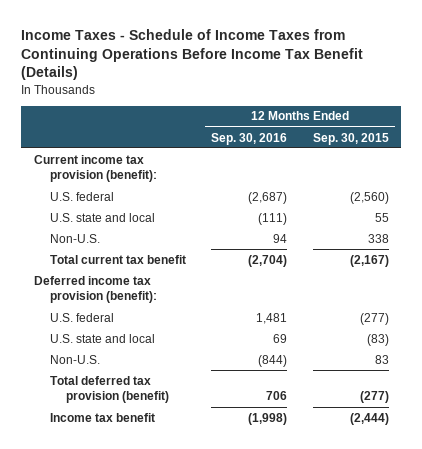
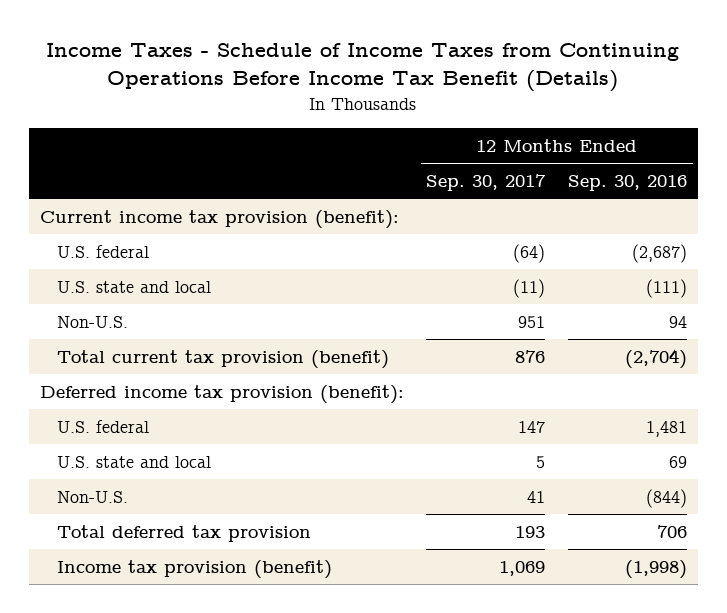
[312,132,389,145] Sep. 30, 2015 -> none
none -> [426,174,547,192] Sep. 30, 2017
[49,254,186,264] Total current tax benefit -> [56,349,389,369] Total current tax provision (benefit)
[49,375,169,404] Total deferred tax provision (benefit) -> [56,524,311,542] Total deferred tax provision
[49,412,155,422] Income tax benefit -> [56,559,332,579] Income tax provision (benefit)

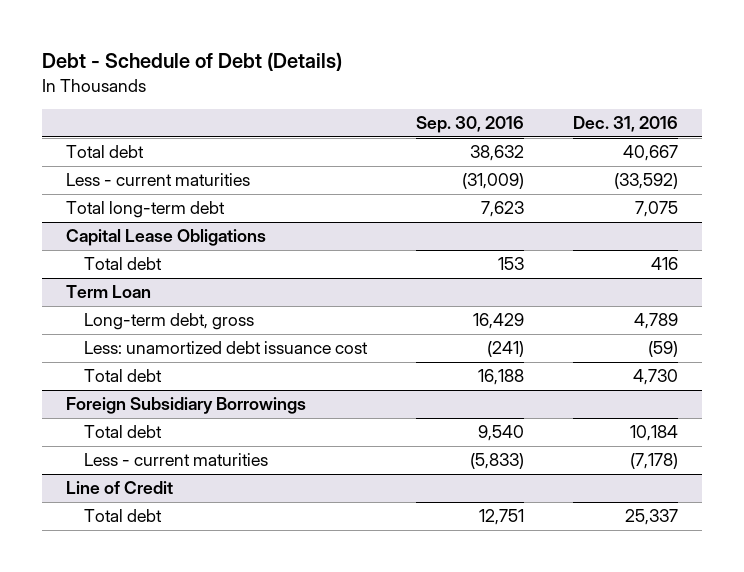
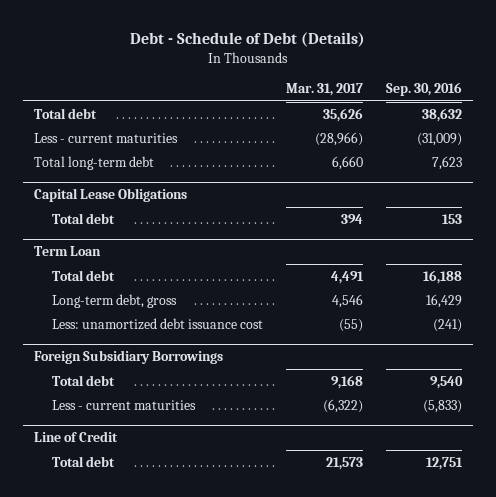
[572,116,678,133] Dec. 31, 2016 -> none
none -> [285,83,363,97] Mar. 31, 2017
[84,369,163,383] Total debt -> [52,269,116,281] Total debt

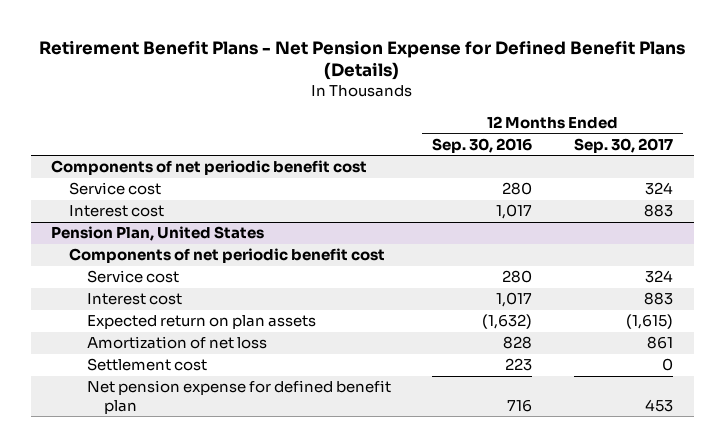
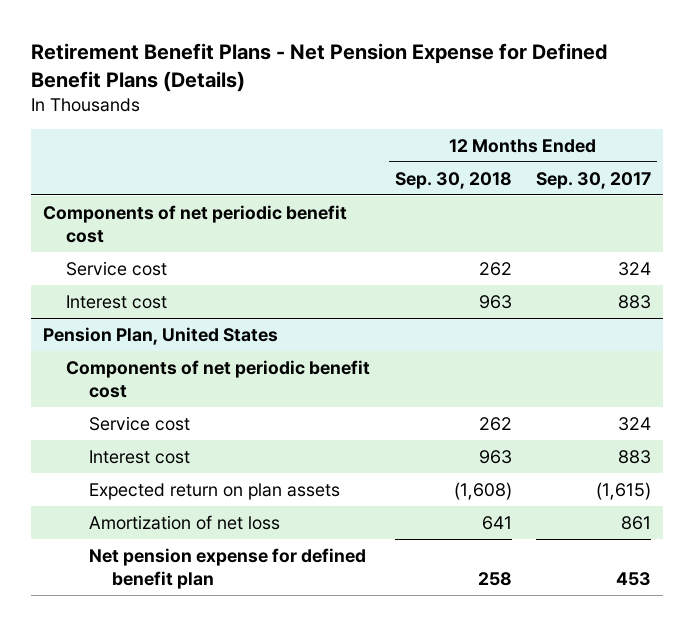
[432,137,533,153] Sep. 30, 2016 -> none
none -> [394,171,512,189] Sep. 30, 2018
[86,358,207,372] Settlement cost -> none

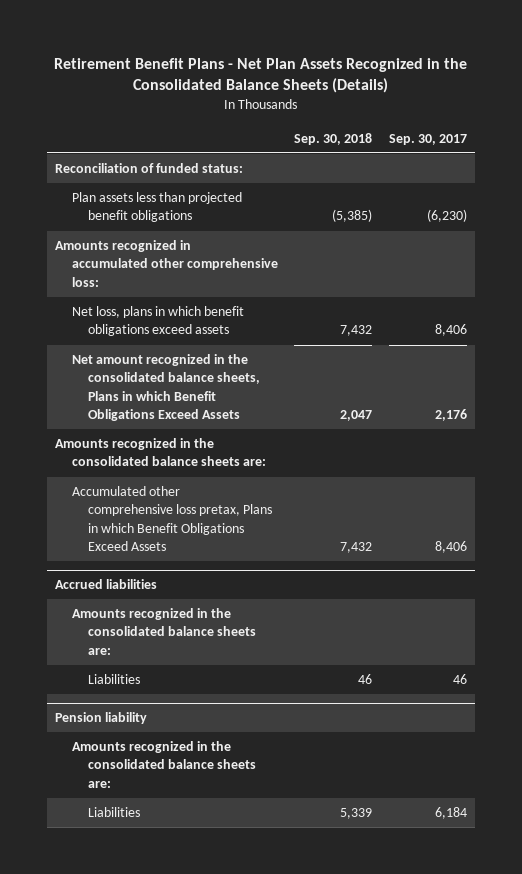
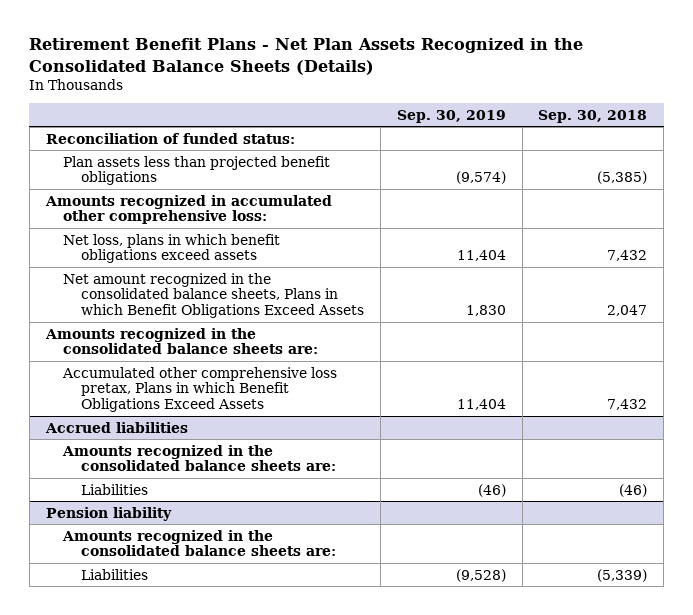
[388,133,467,145] Sep. 30, 2017 -> none
none -> [396,109,506,123] Sep. 30, 2019
[358,674,373,685] 46 -> [619,483,648,497] (46)
[340,808,373,820] 5,339 -> [597,568,648,582] (5,339)

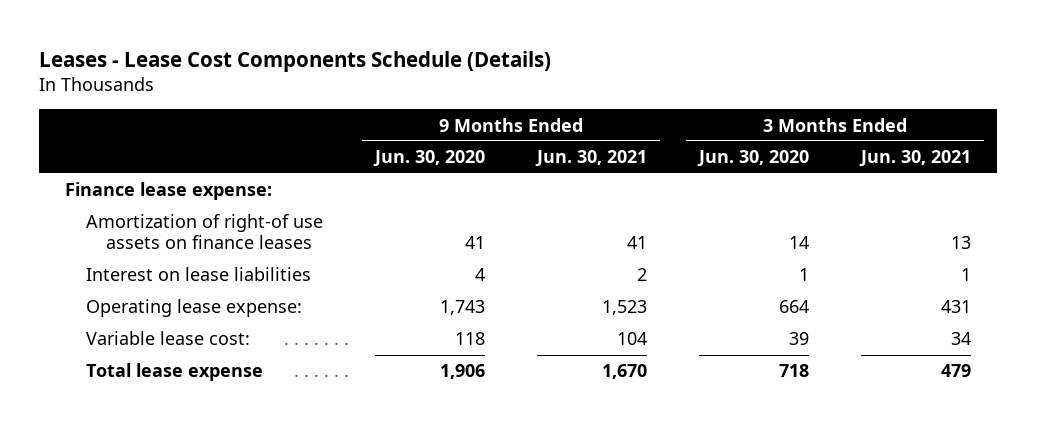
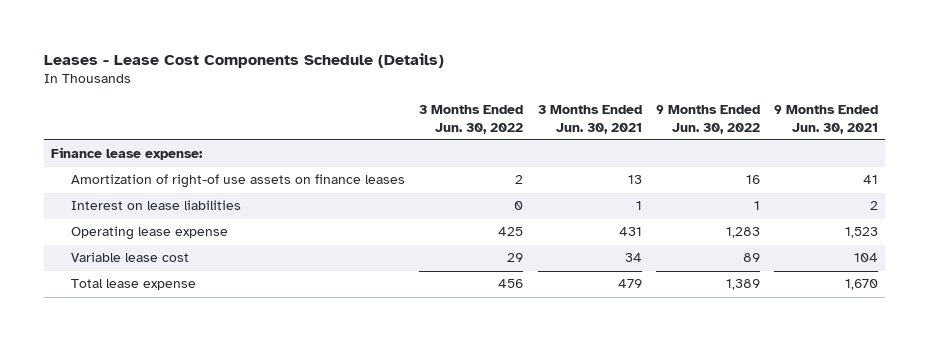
[372,150,485,168] Jun. 30, 2020 -> none
[697,150,810,168] Jun. 30, 2020 -> none
none -> [419,105,524,134] 3 Months Ended Jun. 30, 2022
none -> [655,105,760,134] 9 Months Ended Jun. 30, 2022
[85,299,302,318] Operating lease expense: -> [71,226,229,241] Operating lease expense
[85,331,250,346] Variable lease cost: -> [71,252,190,263] Variable lease cost

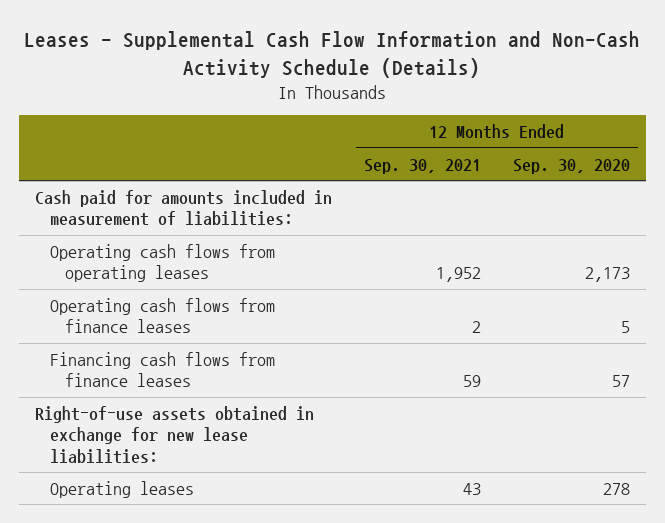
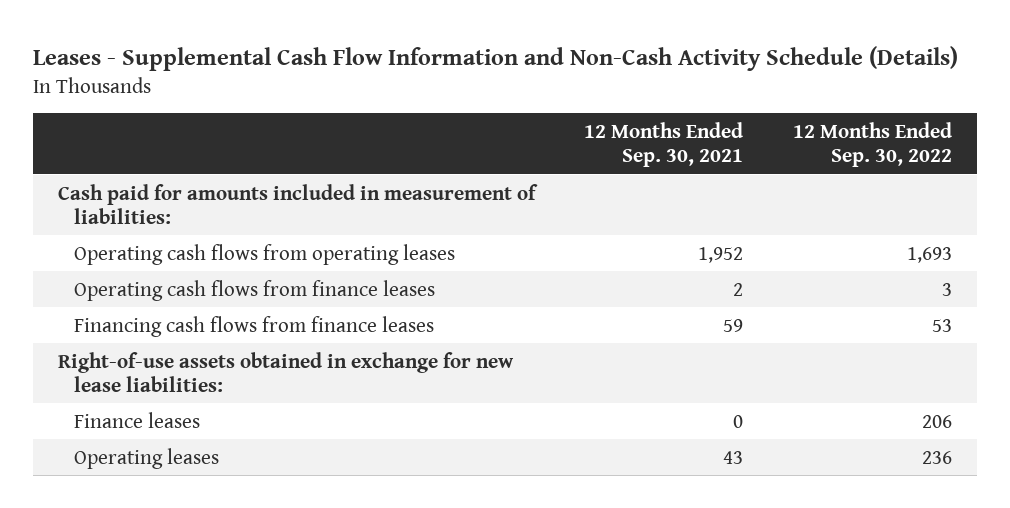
[512,158,630,174] Sep. 30, 2020 -> none
none -> [793,122,953,167] 12 Months Ended Sep. 30, 2022
none -> [73,411,200,428] Finance leases

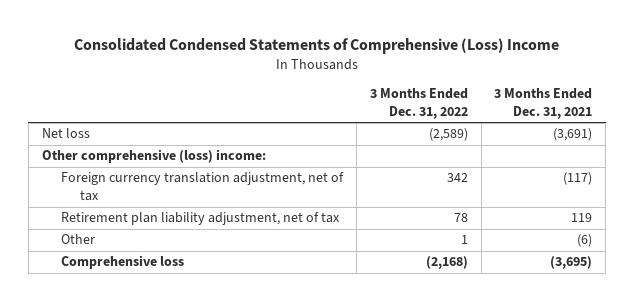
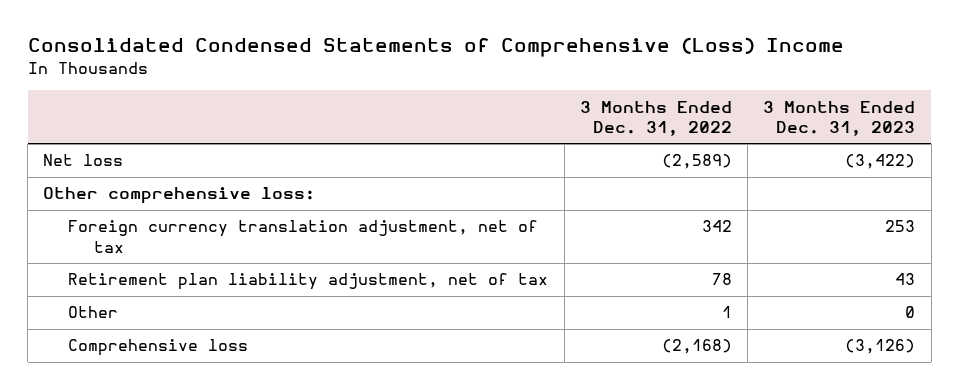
[494,88,593,120] 3 Months Ended Dec. 31, 2021 -> none
none -> [763,100,916,137] 3 Months Ended Dec. 31, 2023
[41,149,266,164] Other comprehensive (loss) income: -> [43,187,316,205] Other comprehensive loss:

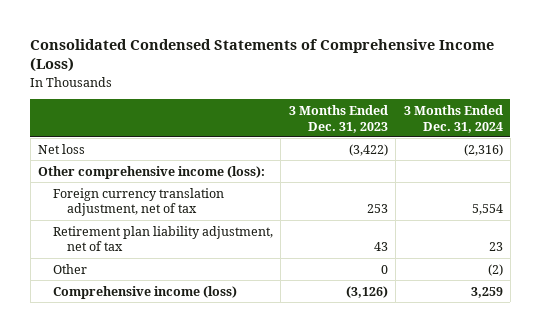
[27,37,844,58] Consolidated Condensed Statements of Comprehensive (Loss) Income -> [30,38,495,73] Consolidated Condensed Statements of Comprehensive Income (Loss)
[579,100,732,137] 3 Months Ended Dec. 31, 2022 -> none
none -> [403,104,503,133] 3 Months Ended Dec. 31, 2024
[43,187,316,205] Other comprehensive loss: -> [38,165,266,179] Other comprehensive income (loss):
[68,339,249,357] Comprehensive loss -> [52,285,237,299] Comprehensive income (loss)

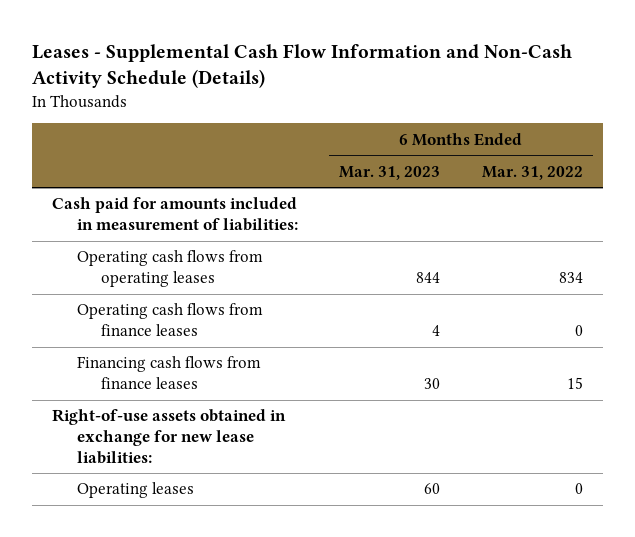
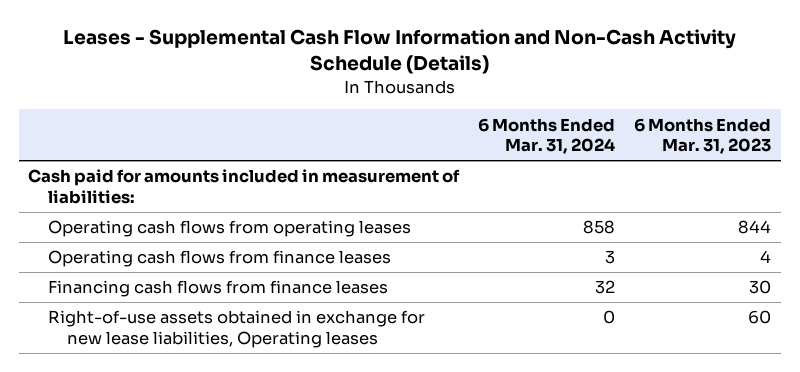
[481,165,583,180] Mar. 31, 2022 -> none
none -> [478,117,616,155] 6 Months Ended Mar. 31, 2024
[52,409,287,464] Right-of-use assets obtained in exchange for new lease liabilities: -> none
[76,482,194,499] Operating leases -> [47,310,425,348] Right-of-use assets obtained in exchange for new lease liabilities, Operating leases

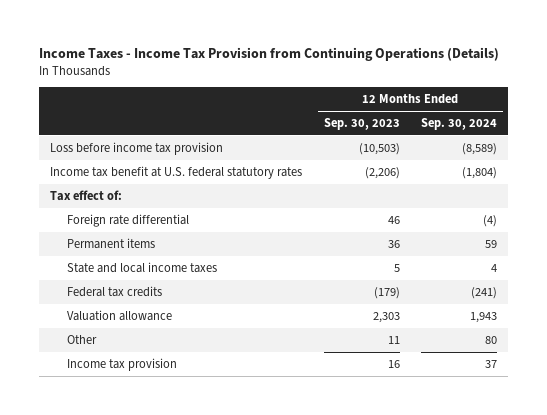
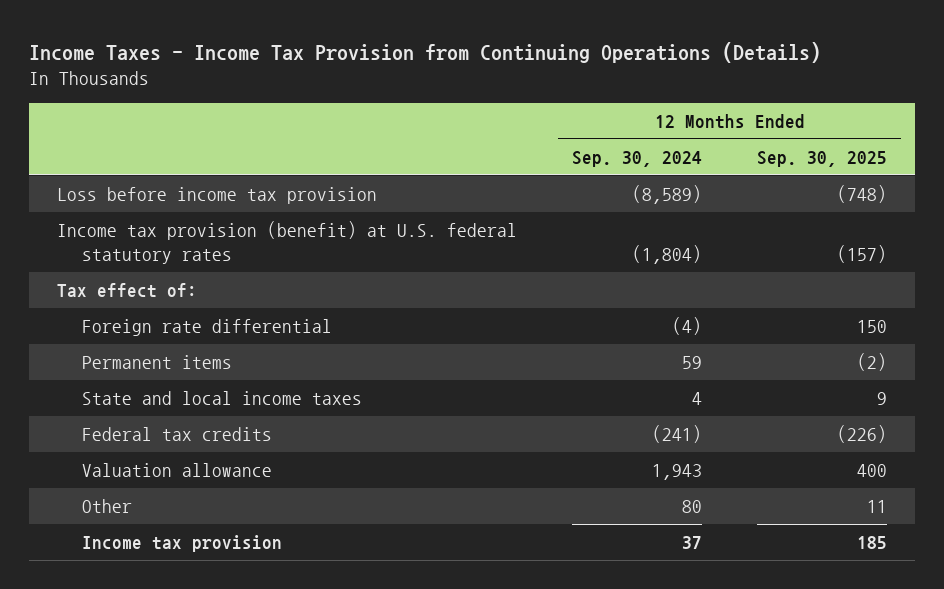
[323,117,400,130] Sep. 30, 2023 -> none
none -> [757,150,888,167] Sep. 30, 2025
[49,165,302,179] Income tax benefit at U.S. federal statutory rates -> [56,220,517,264] Income tax provision (benefit) at U.S. federal statutory rates

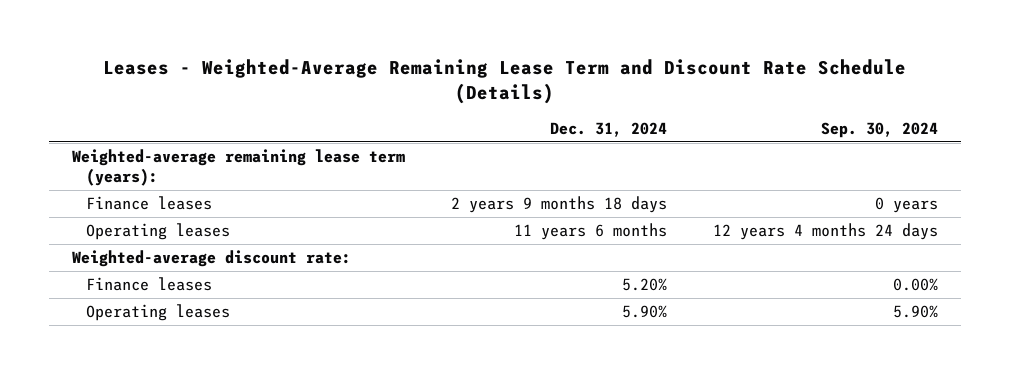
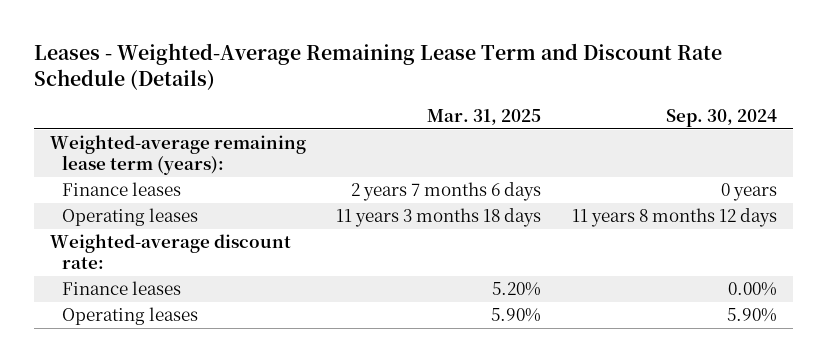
[550,121,668,137] Dec. 31, 2024 -> none
none -> [427,109,542,126] Mar. 31, 2025
[712,223,938,241] 12 years 4 months 24 days -> [572,208,778,228] 11 years 8 months 12 days

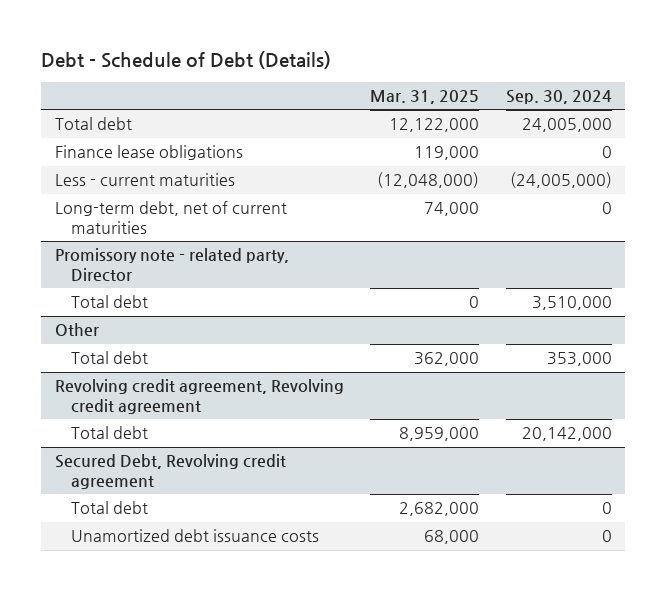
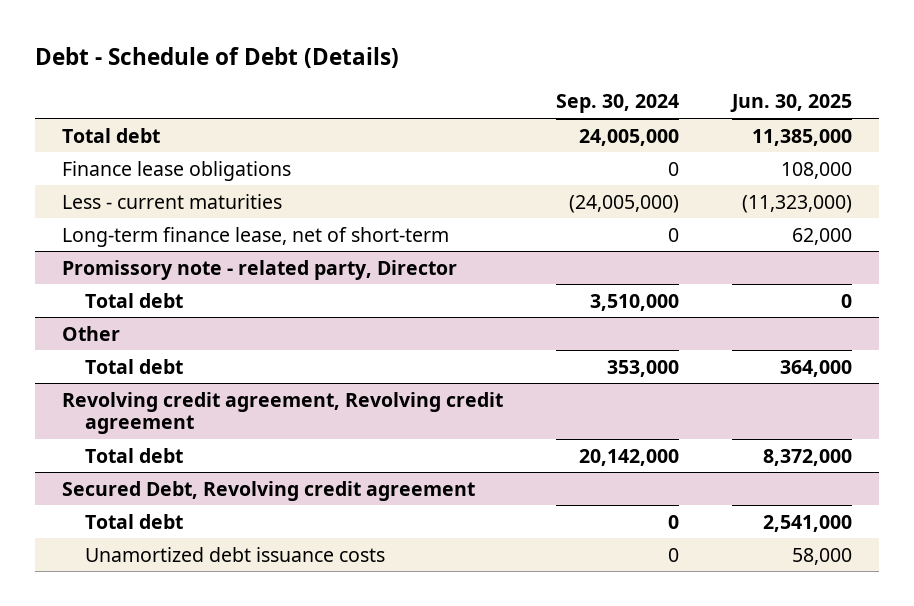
[370,90,480,105] Mar. 31, 2025 -> none
none -> [729,94,852,113] Jun. 30, 2025
[54,201,287,235] Long-term debt, net of current maturities -> [61,226,449,247] Long-term finance lease, net of short-term

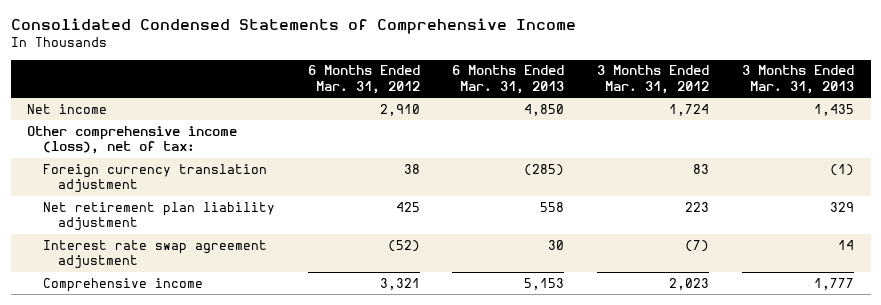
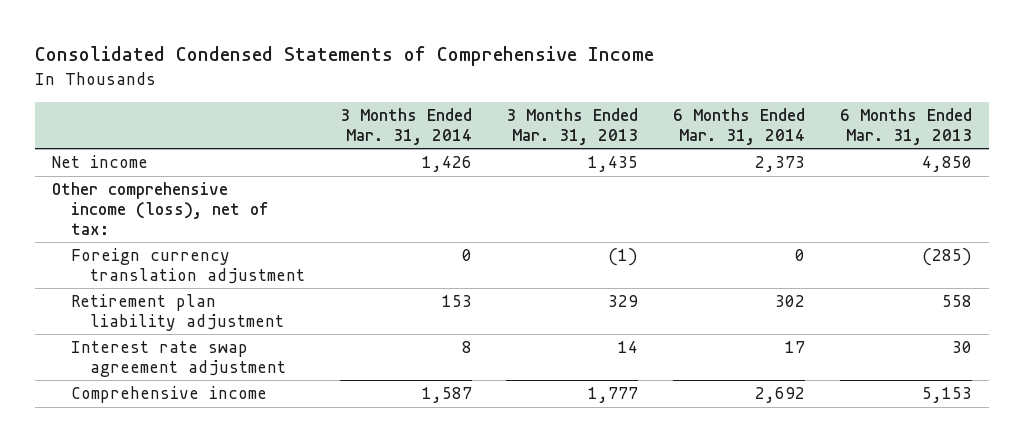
[307,65,420,94] 6 Months Ended Mar. 31, 2012 -> none
[597,65,710,94] 3 Months Ended Mar. 31, 2012 -> none
none -> [339,107,472,145] 3 Months Ended Mar. 31, 2014
none -> [673,107,806,145] 6 Months Ended Mar. 31, 2014
[42,201,275,232] Net retirement plan liability adjustment -> [70,294,285,332] Retirement plan liability adjustment

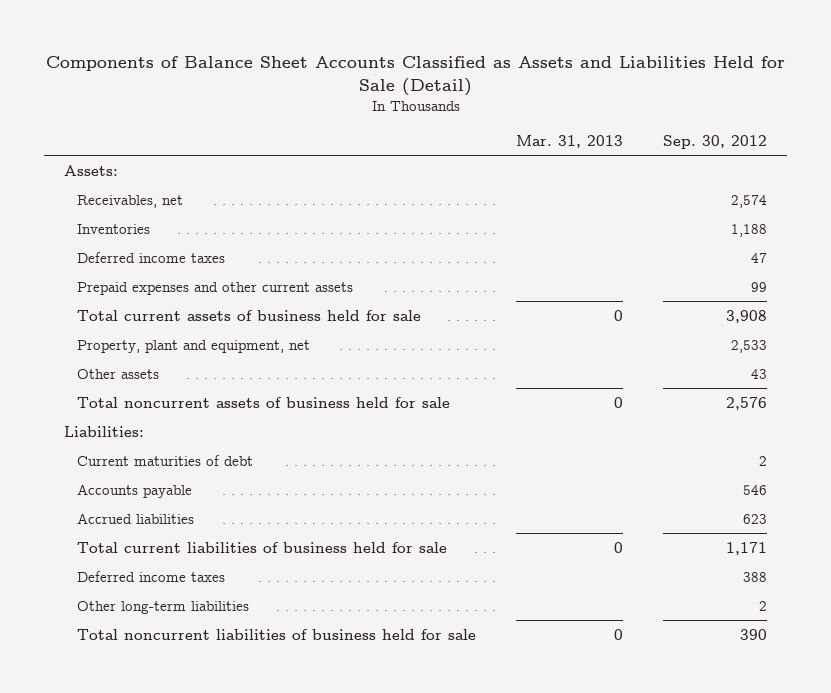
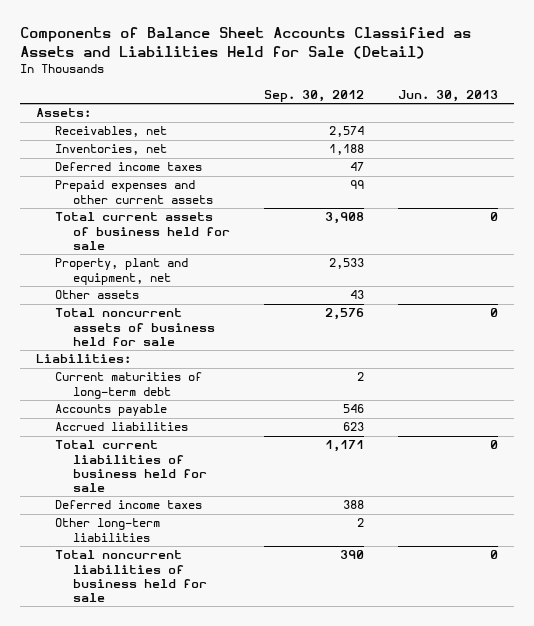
[515,134,623,148] Mar. 31, 2013 -> none
none -> [397,89,498,102] Jun. 30, 2013
[76,223,150,234] Inventories -> [54,144,167,156] Inventories, net
[76,454,253,466] Current maturities of debt -> [54,372,202,399] Current maturities of long-term debt

